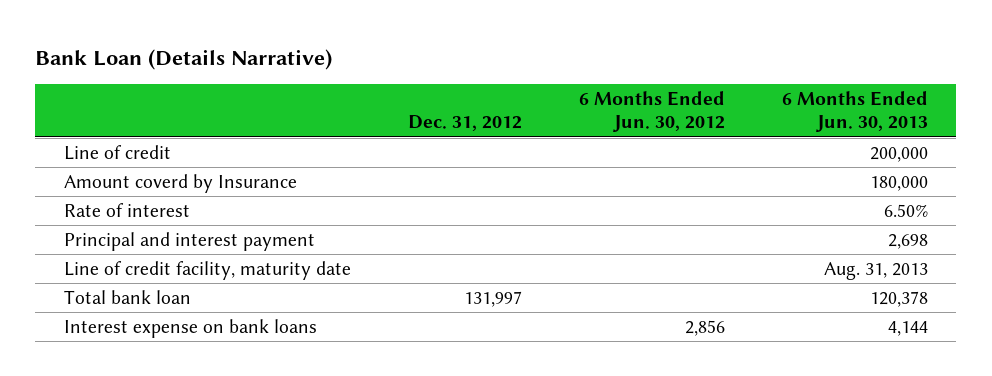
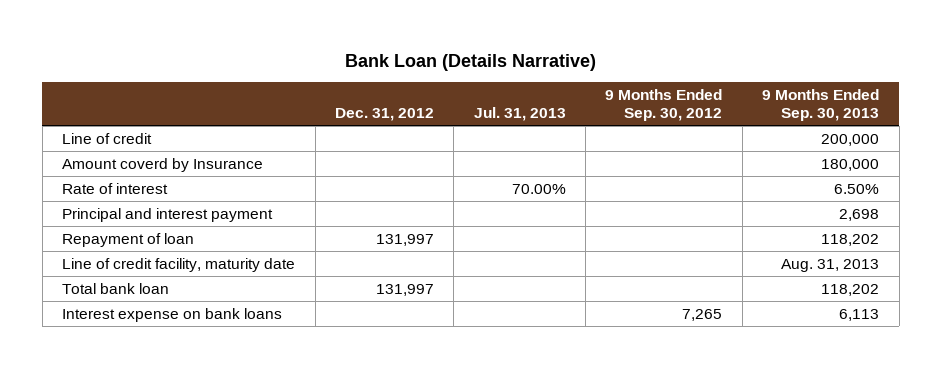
[578,91,725,133] 6 Months Ended Jun. 30, 2012 -> none
[781,91,928,133] 6 Months Ended Jun. 30, 2013 -> none
none -> [473,107,566,122] Jul. 31, 2013
none -> [605,88,723,122] 9 Months Ended Sep. 30, 2012
none -> [762,88,880,122] 9 Months Ended Sep. 30, 2013
none -> [62,232,195,247] Repayment of loan

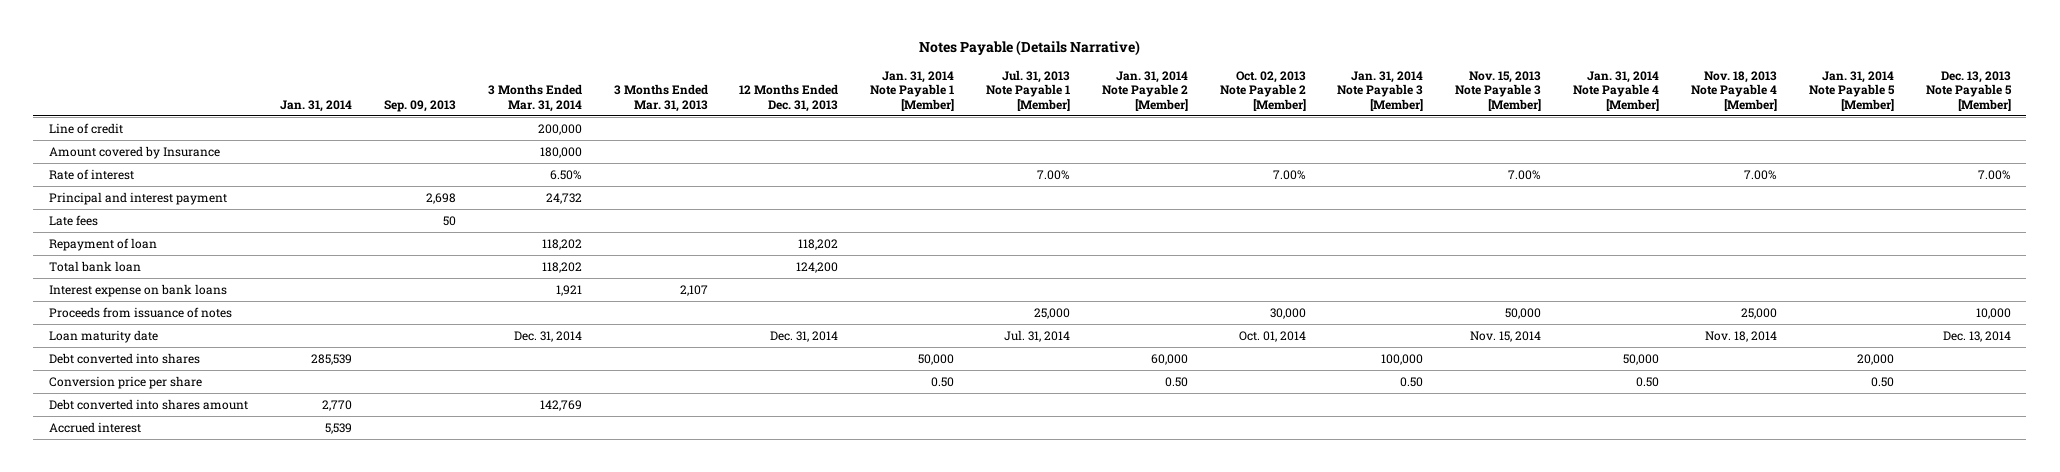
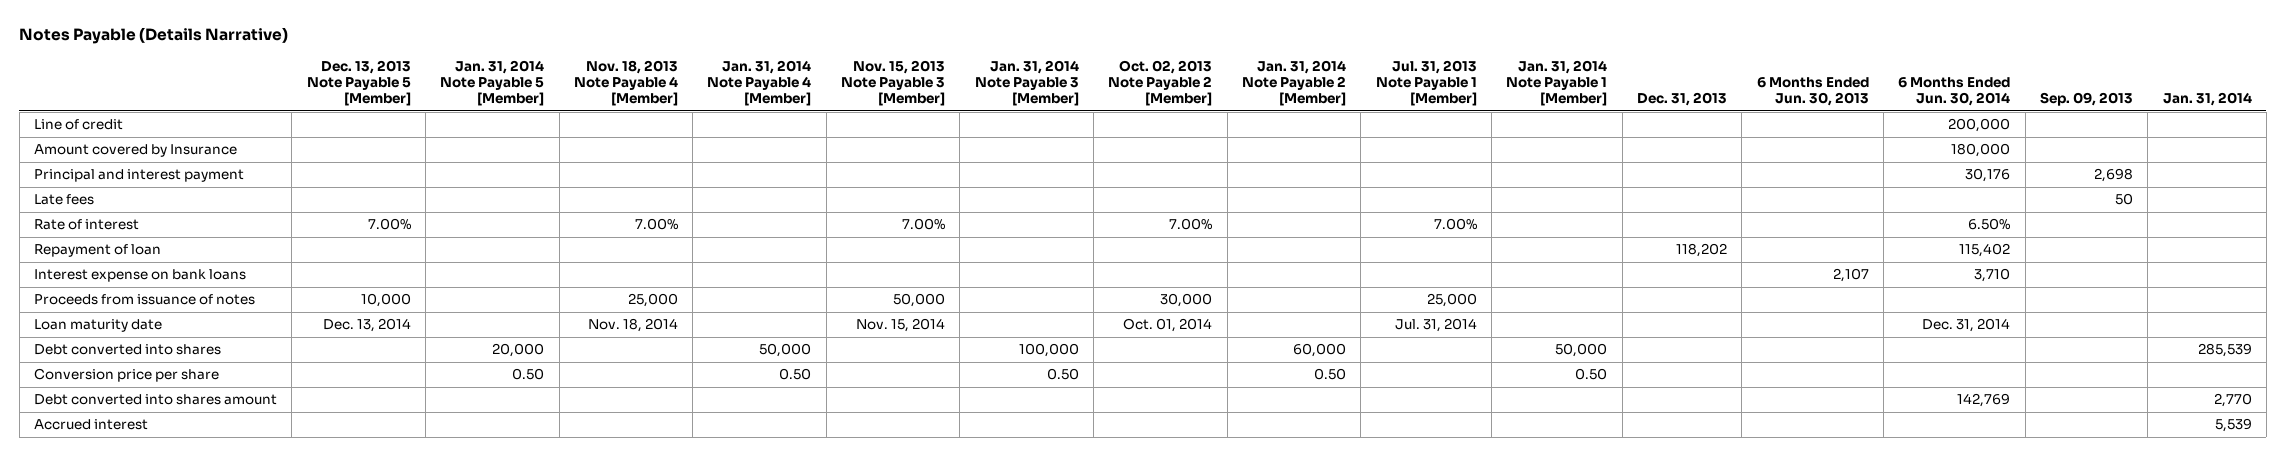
[487,84,582,112] 3 Months Ended Mar. 31, 2014 -> none
[613,84,708,112] 3 Months Ended Mar. 31, 2013 -> none
[739,84,839,112] 12 Months Ended Dec. 31, 2013 -> none
none -> [1636,92,1727,107] Dec. 31, 2013
none -> [1756,77,1869,107] 6 Months Ended Jun. 30, 2013
none -> [1898,77,2011,107] 6 Months Ended Jun. 30, 2014
[49,168,135,180] Rate of interest -> [33,219,139,231] Rate of interest
[49,260,142,272] Total bank loan -> none

